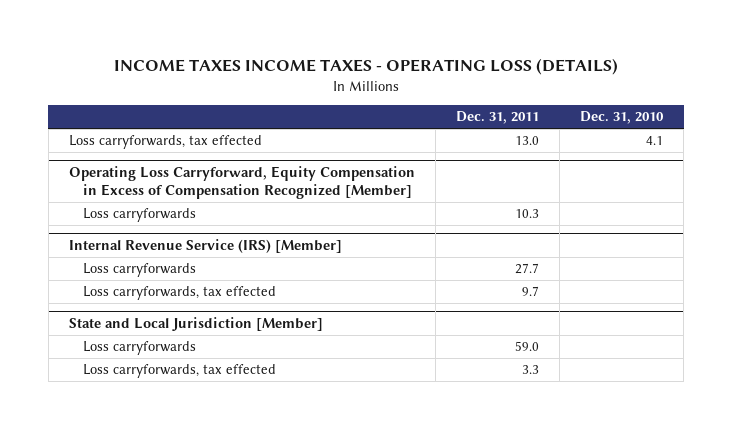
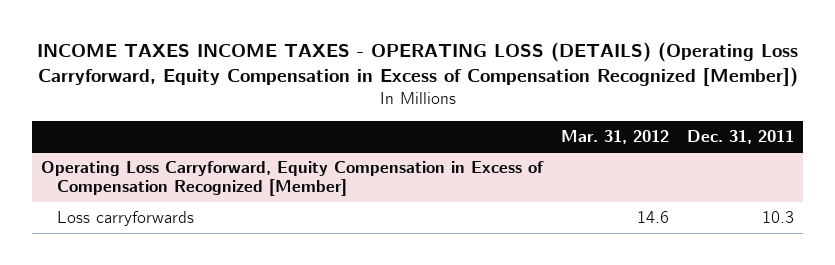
[113,57,618,75] INCOME TAXES INCOME TAXES - OPERATING LOSS (DETAILS) -> [36,42,798,88] INCOME TAXES INCOME TAXES - OPERATING LOSS (DETAILS) (Operating Loss Carryforward, Equity Compensation in Excess of Compensation Recognized [Member])
[580,111,665,125] Dec. 31, 2010 -> none
none -> [561,129,670,144] Mar. 31, 2012
[68,135,262,150] Loss carryforwards, tax effected -> none
[68,239,342,254] Internal Revenue Service (IRS) [Member] -> none
[83,263,197,278] Loss carryforwards -> none
[83,286,277,301] Loss carryforwards, tax effected -> none
[68,317,323,332] State and Local Jurisdiction [Member] -> none
[83,341,197,356] Loss carryforwards -> none
[83,364,277,379] Loss carryforwards, tax effected -> none

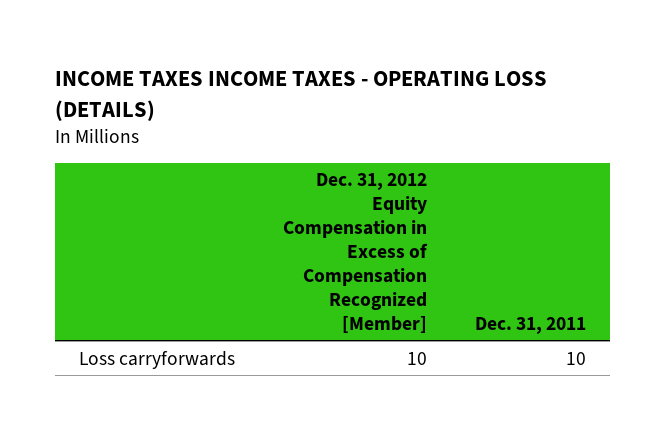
[36,42,798,88] INCOME TAXES INCOME TAXES - OPERATING LOSS (DETAILS) (Operating Loss Carryforward, Equity Compensation in Excess of Compensation Recognized [Member]) -> [55,70,548,121] INCOME TAXES INCOME TAXES - OPERATING LOSS (DETAILS)
[561,129,670,144] Mar. 31, 2012 -> none
none -> [283,173,429,333] Dec. 31, 2012 Equity Compensation in Excess of Compensation Recognized [Member]
[40,160,544,197] Operating Loss Carryforward, Equity Compensation in Excess of Compensation Recognized [Member] -> none
[762,210,795,223] 10.3 -> [566,351,587,365] 10

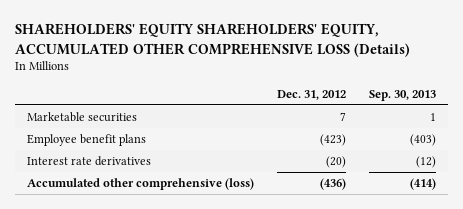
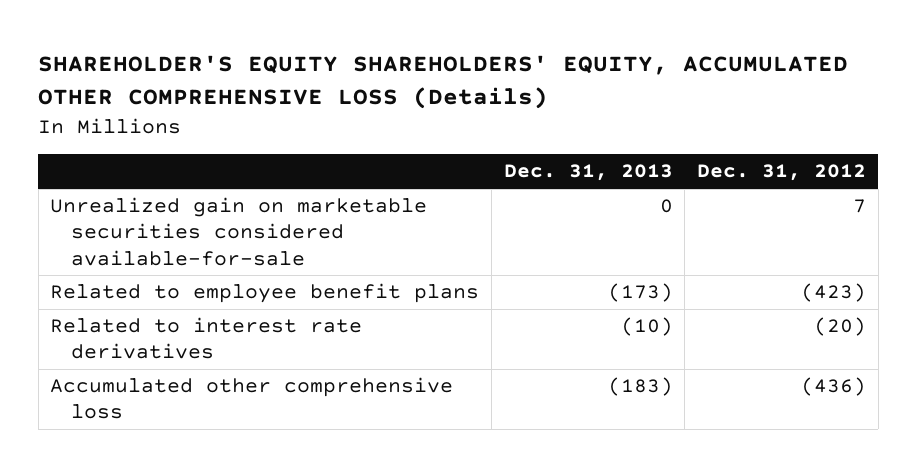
[14,23,410,57] SHAREHOLDERS' EQUITY SHAREHOLDERS' EQUITY, ACCUMULATED OTHER COMPREHENSIVE LOSS (Details) -> [38,55,849,110] SHAREHOLDER'S EQUITY SHAREHOLDERS' EQUITY, ACCUMULATED OTHER COMPREHENSIVE LOSS (Details)
[369,89,437,101] Sep. 30, 2013 -> none
none -> [503,164,673,182] Dec. 31, 2013
[26,112,137,123] Marketable securities -> [50,197,428,266] Unrealized gain on marketable securities considered available-for-sale
[26,134,146,147] Employee benefit plans -> [50,283,480,304] Related to employee benefit plans
[26,156,151,167] Interest rate derivatives -> [50,317,363,360] Related to interest rate derivatives
[26,178,254,191] Accumulated other comprehensive (loss) -> [50,377,454,420] Accumulated other comprehensive loss

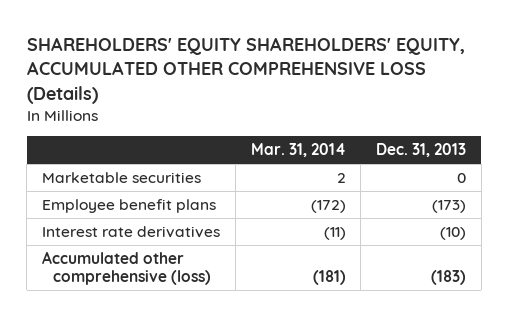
[38,55,849,110] SHAREHOLDER'S EQUITY SHAREHOLDERS' EQUITY, ACCUMULATED OTHER COMPREHENSIVE LOSS (Details) -> [26,36,465,104] SHAREHOLDERS' EQUITY SHAREHOLDERS' EQUITY, ACCUMULATED OTHER COMPREHENSIVE LOSS (Details)
[696,164,866,182] Dec. 31, 2012 -> none
none -> [250,143,346,158] Mar. 31, 2014
[50,197,428,266] Unrealized gain on marketable securities considered available-for-sale -> [41,171,201,183] Marketable securities
[50,283,480,304] Related to employee benefit plans -> [41,198,216,213] Employee benefit plans
[50,317,363,360] Related to interest rate derivatives -> [41,225,220,238] Interest rate derivatives
[50,377,454,420] Accumulated other comprehensive loss -> [41,250,212,286] Accumulated other comprehensive (loss)

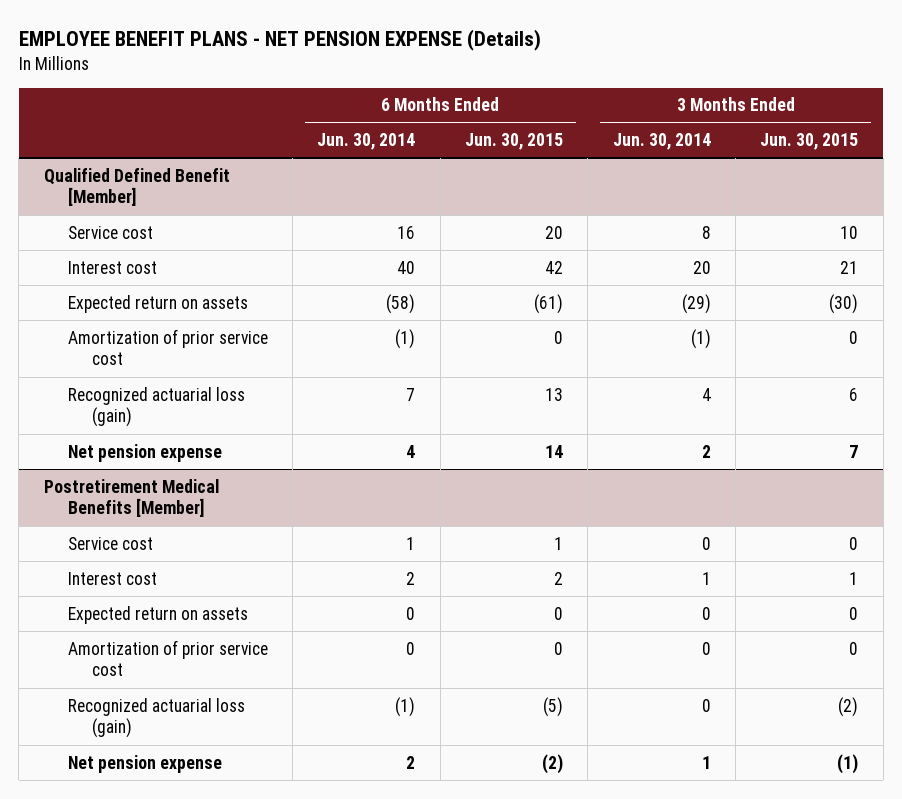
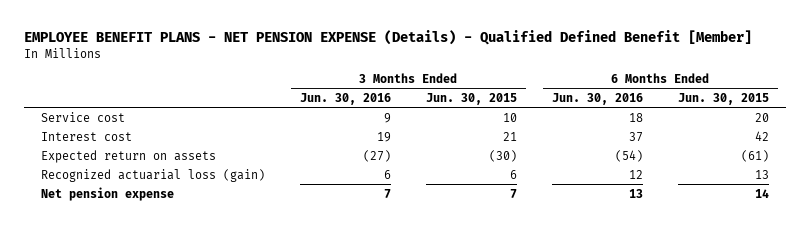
[18,29,541,52] EMPLOYEE BENEFIT PLANS - NET PENSION EXPENSE (Details) -> [23,29,752,45] EMPLOYEE BENEFIT PLANS - NET PENSION EXPENSE (Details) - Qualified Defined Benefit [Member]
[317,133,416,151] Jun. 30, 2014 -> none
[612,133,711,151] Jun. 30, 2014 -> none
none -> [299,92,391,105] Jun. 30, 2016
none -> [551,92,643,105] Jun. 30, 2016
[43,167,230,207] Qualified Defined Benefit [Member] -> none
[67,328,268,366] Amortization of prior service cost -> none
[43,478,219,518] Postretirement Medical Benefits [Member] -> none
[67,536,153,550] Service cost -> none
[67,571,157,585] Interest cost -> none
[67,605,248,624] Expected return on assets -> none
[67,639,268,677] Amortization of prior service cost -> none
[67,697,245,739] Recognized actuarial loss (gain) -> none
[67,754,222,773] Net pension expense -> none

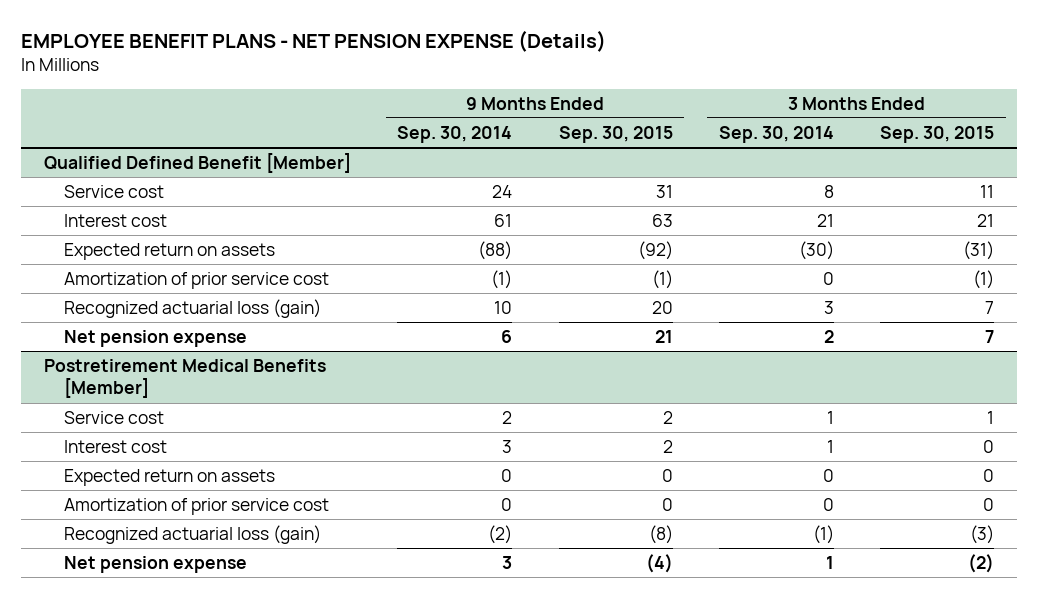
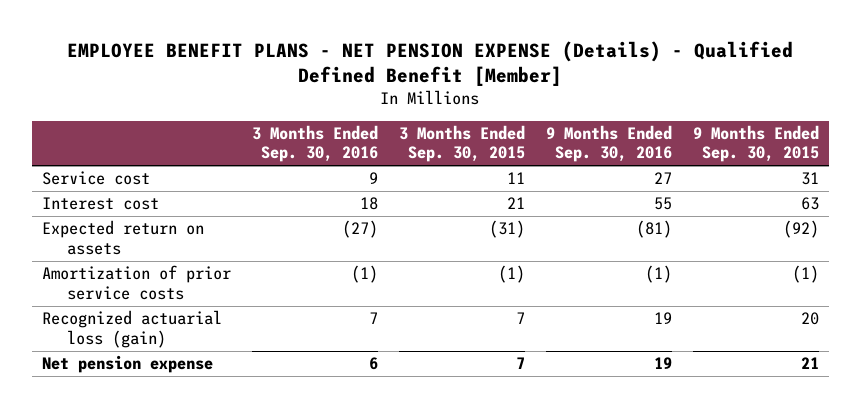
[20,29,606,52] EMPLOYEE BENEFIT PLANS - NET PENSION EXPENSE (Details) -> [67,40,794,87] EMPLOYEE BENEFIT PLANS - NET PENSION EXPENSE (Details) - Qualified Defined Benefit [Member]
[397,125,513,143] Sep. 30, 2014 -> none
[718,125,834,143] Sep. 30, 2014 -> none
none -> [251,125,378,163] 3 Months Ended Sep. 30, 2016
none -> [545,125,672,163] 9 Months Ended Sep. 30, 2016
[44,153,352,174] Qualified Defined Benefit [Member] -> none
[64,272,330,290] Amortization of prior service cost -> [42,265,232,300] Amortization of prior service costs
[44,359,327,399] Postretirement Medical Benefits [Member] -> none
[64,411,165,425] Service cost -> none
[64,440,168,454] Interest cost -> none
[64,469,276,487] Expected return on assets -> none
[64,498,330,516] Amortization of prior service cost -> none
[64,525,322,545] Recognized actuarial loss (gain) -> none
[64,556,248,574] Net pension expense -> none

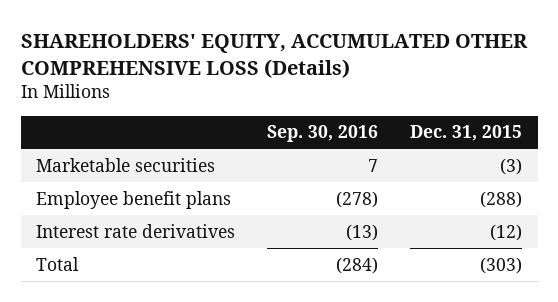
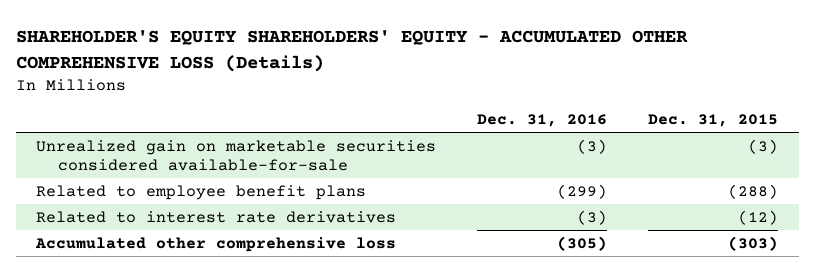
[20,33,528,78] SHAREHOLDERS' EQUITY, ACCUMULATED OTHER COMPREHENSIVE LOSS (Details) -> [15,29,688,72] SHAREHOLDER'S EQUITY SHAREHOLDERS' EQUITY - ACCUMULATED OTHER COMPREHENSIVE LOSS (Details)
[267,125,379,143] Sep. 30, 2016 -> none
none -> [477,114,608,128] Dec. 31, 2016
[36,157,216,172] Marketable securities -> [36,139,437,172] Unrealized gain on marketable securities considered available-for-sale
[36,190,232,209] Employee benefit plans -> [36,184,367,200] Related to employee benefit plans
[36,223,236,238] Interest rate derivatives -> [36,210,397,223] Related to interest rate derivatives
[36,256,80,271] Total -> [35,236,397,252] Accumulated other comprehensive loss

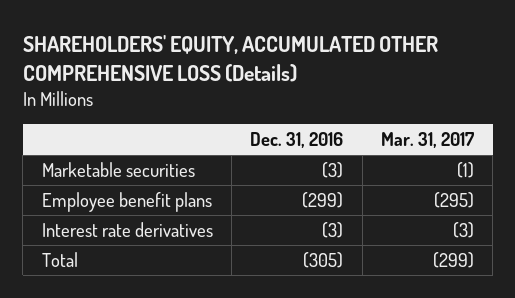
[15,29,688,72] SHAREHOLDER'S EQUITY SHAREHOLDERS' EQUITY - ACCUMULATED OTHER COMPREHENSIVE LOSS (Details) -> [22,34,438,82] SHAREHOLDERS' EQUITY, ACCUMULATED OTHER COMPREHENSIVE LOSS (Details)
[648,114,779,128] Dec. 31, 2015 -> none
none -> [380,132,474,149] Mar. 31, 2017
[36,139,437,172] Unrealized gain on marketable securities considered available-for-sale -> [41,161,195,177] Marketable securities
[36,184,367,200] Related to employee benefit plans -> [41,191,212,212] Employee benefit plans
[36,210,397,223] Related to interest rate derivatives -> [41,221,213,237] Interest rate derivatives
[35,236,397,252] Accumulated other comprehensive loss -> [41,251,78,267] Total

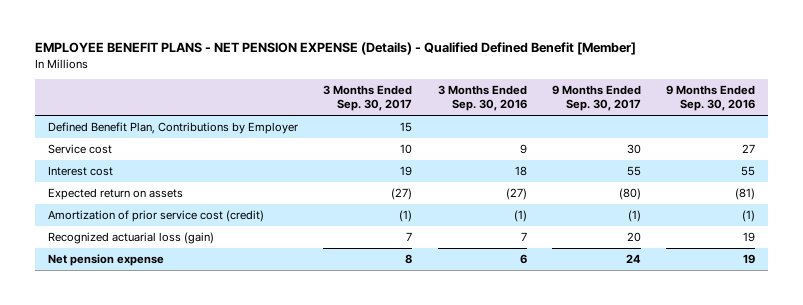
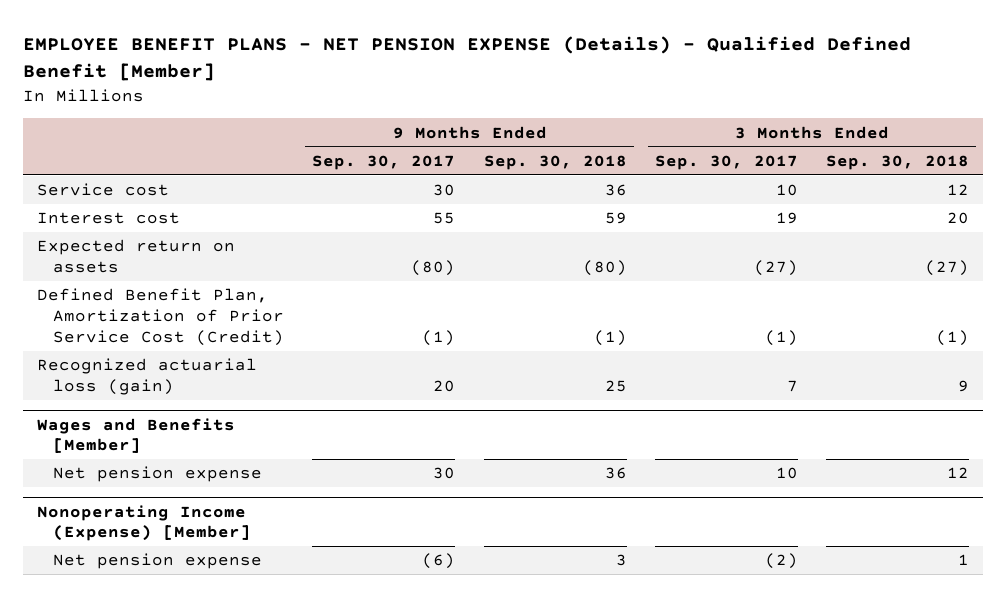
[437,84,527,112] 3 Months Ended Sep. 30, 2016 -> none
[666,84,756,112] 9 Months Ended Sep. 30, 2016 -> none
none -> [483,154,627,170] Sep. 30, 2018
none -> [826,154,970,170] Sep. 30, 2018
[47,121,298,134] Defined Benefit Plan, Contributions by Employer -> none
[47,209,264,222] Amortization of prior service cost (credit) -> [36,288,285,346] Defined Benefit Plan, Amortization of Prior Service Cost (Credit)
none -> [36,417,235,454] Wages and Benefits [Member]
[405,253,413,264] 8 -> [775,467,798,480] 10
[626,253,642,263] 24 -> [433,467,456,480] 30
none -> [36,504,252,542] Nonoperating Income (Expense) [Member]
none -> [53,553,263,570] Net pension expense

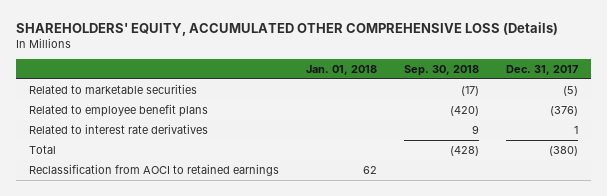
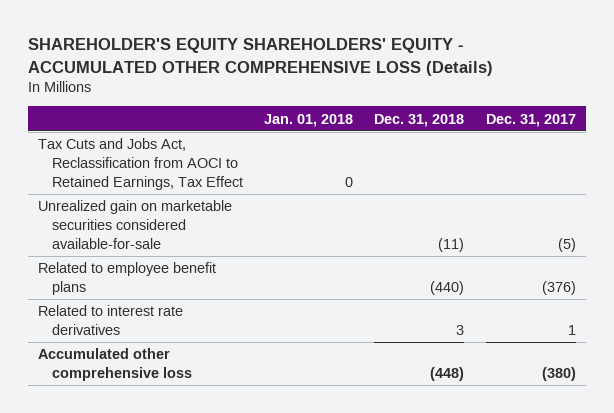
[15,22,558,37] SHAREHOLDERS' EQUITY, ACCUMULATED OTHER COMPREHENSIVE LOSS (Details) -> [27,38,493,76] SHAREHOLDER'S EQUITY SHAREHOLDERS' EQUITY - ACCUMULATED OTHER COMPREHENSIVE LOSS (Details)
[403,65,479,77] Sep. 30, 2018 -> none
none -> [374,113,465,127] Dec. 31, 2018
none -> [38,138,244,190] Tax Cuts and Jobs Act, Reclassification from AOCI to Retained Earnings, Tax Effect
[29,83,198,94] Related to marketable securities -> [38,200,233,249] Unrealized gain on marketable securities considered available-for-sale
[29,163,280,176] Reclassification from AOCI to retained earnings -> none
[29,144,57,154] Total -> [38,348,193,381] Accumulated other comprehensive loss

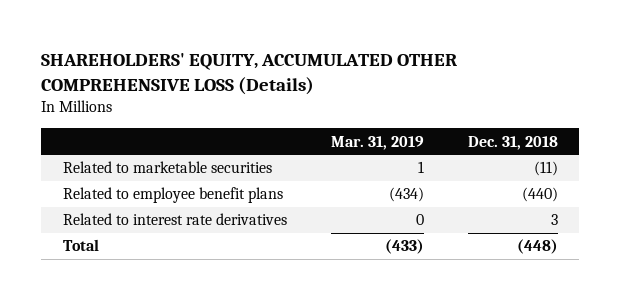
[27,38,493,76] SHAREHOLDER'S EQUITY SHAREHOLDERS' EQUITY - ACCUMULATED OTHER COMPREHENSIVE LOSS (Details) -> [40,52,457,95] SHAREHOLDERS' EQUITY, ACCUMULATED OTHER COMPREHENSIVE LOSS (Details)
[264,113,354,127] Jan. 01, 2018 -> none
[485,113,576,127] Dec. 31, 2017 -> none
none -> [330,135,424,150] Mar. 31, 2019
[38,138,244,190] Tax Cuts and Jobs Act, Reclassification from AOCI to Retained Earnings, Tax Effect -> none
[38,200,233,249] Unrealized gain on marketable securities considered available-for-sale -> [62,161,272,174] Related to marketable securities
[38,348,193,381] Accumulated other comprehensive loss -> [62,239,99,252] Total

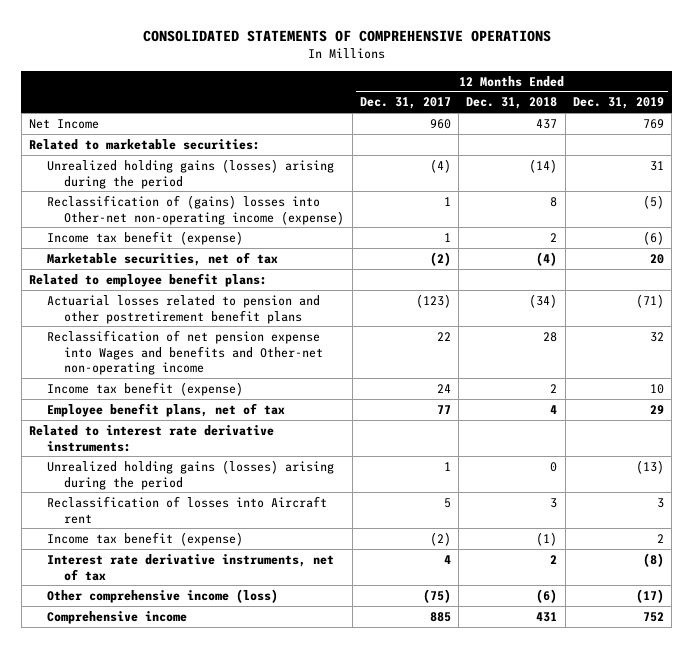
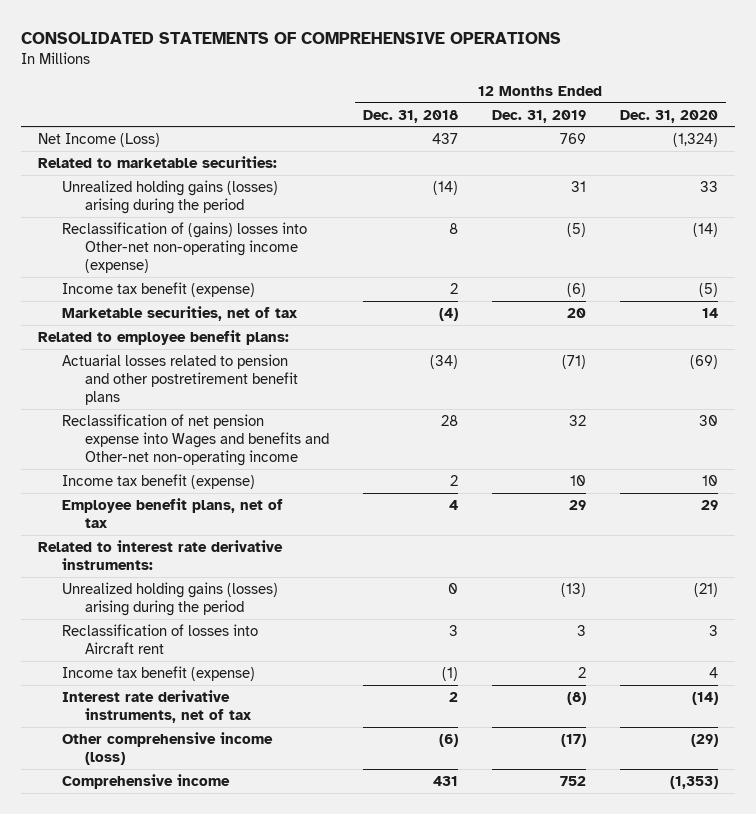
[359,97,451,110] Dec. 31, 2017 -> none
none -> [619,109,718,123] Dec. 31, 2020
[29,118,100,129] Net Income -> [38,132,161,147] Net Income (Loss)

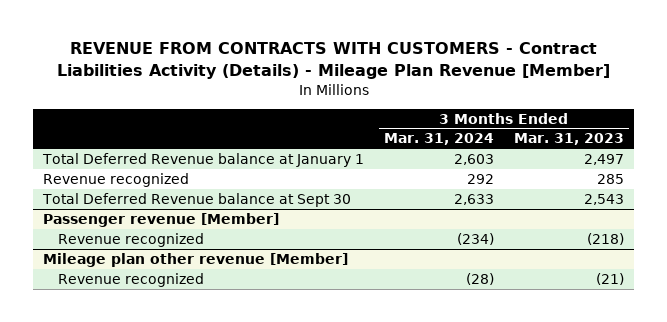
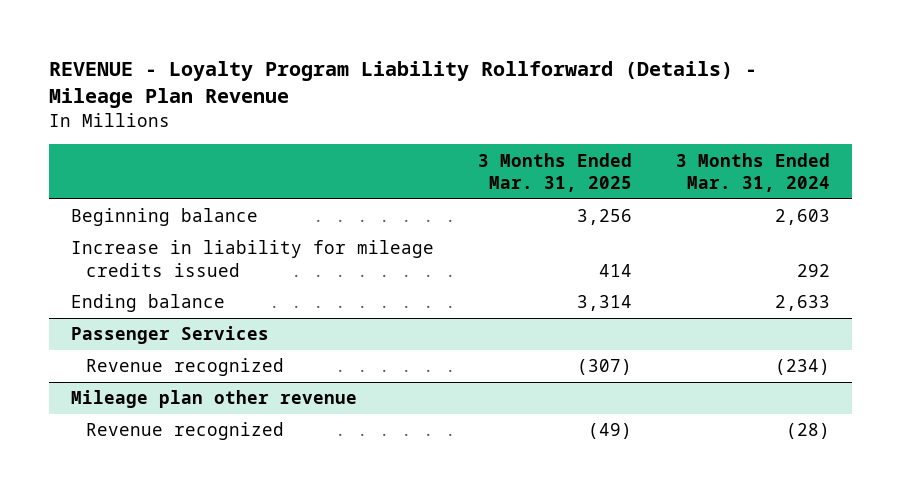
[56,42,610,79] REVENUE FROM CONTRACTS WITH CUSTOMERS - Contract Liabilities Activity (Details) - Mileage Plan Revenue [Member] -> [48,60,757,109] REVENUE - Loyalty Program Liability Rollforward (Details) - Mileage Plan Revenue
[514,133,625,146] Mar. 31, 2023 -> none
none -> [477,152,632,193] 3 Months Ended Mar. 31, 2025
[41,152,364,167] Total Deferred Revenue balance at January 1 -> [70,208,258,227] Beginning balance
[42,172,189,187] Revenue recognized -> [70,240,434,277] Increase in liability for mileage credits issued
[41,192,351,207] Total Deferred Revenue balance at Sept 30 -> [70,294,225,313] Ending balance
[42,212,279,227] Passenger revenue [Member] -> [70,326,269,345] Passenger Services
[42,252,348,267] Mileage plan other revenue [Member] -> [70,390,357,409] Mileage plan other revenue

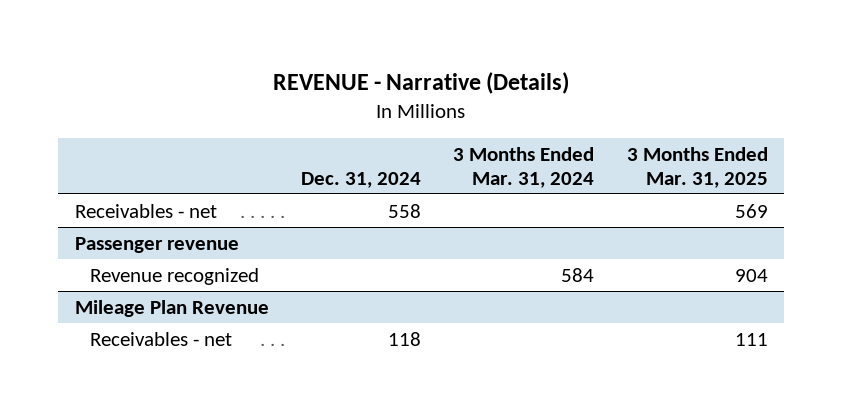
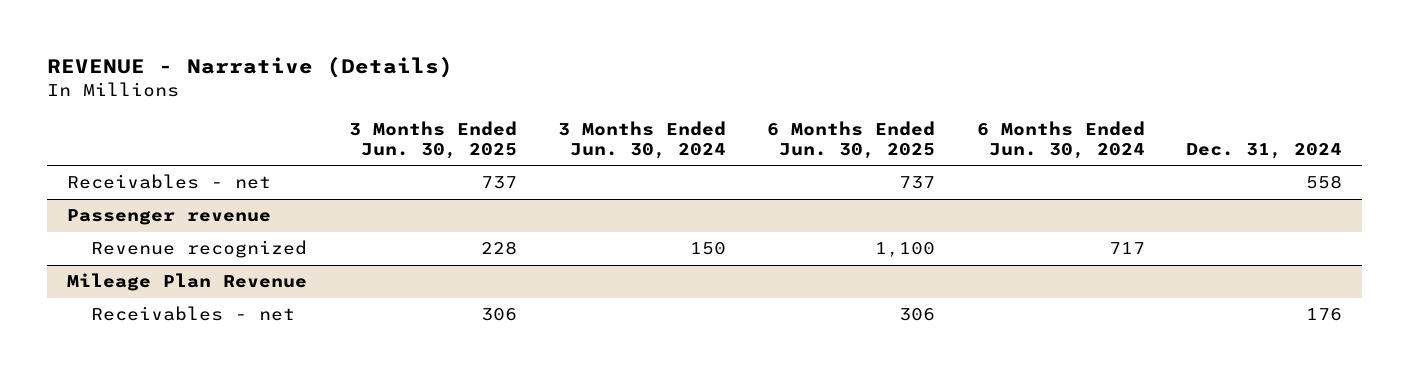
[453,146,595,188] 3 Months Ended Mar. 31, 2024 -> none
[626,146,768,188] 3 Months Ended Mar. 31, 2025 -> none
none -> [348,120,517,159] 3 Months Ended Jun. 30, 2025
none -> [557,120,726,159] 3 Months Ended Jun. 30, 2024
none -> [767,120,936,159] 6 Months Ended Jun. 30, 2025
none -> [976,120,1145,159] 6 Months Ended Jun. 30, 2024
[388,331,422,346] 118 -> [1305,308,1342,322] 176

